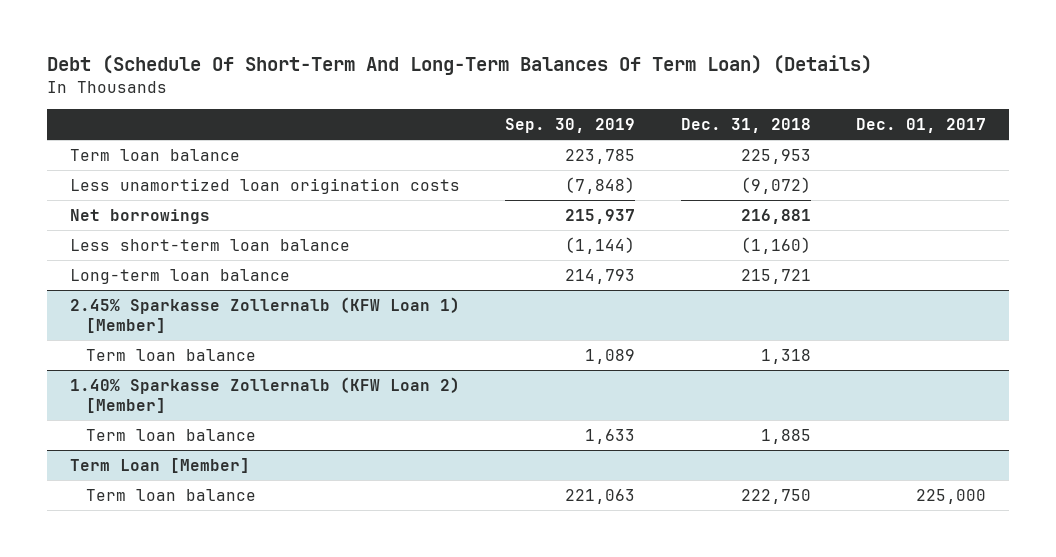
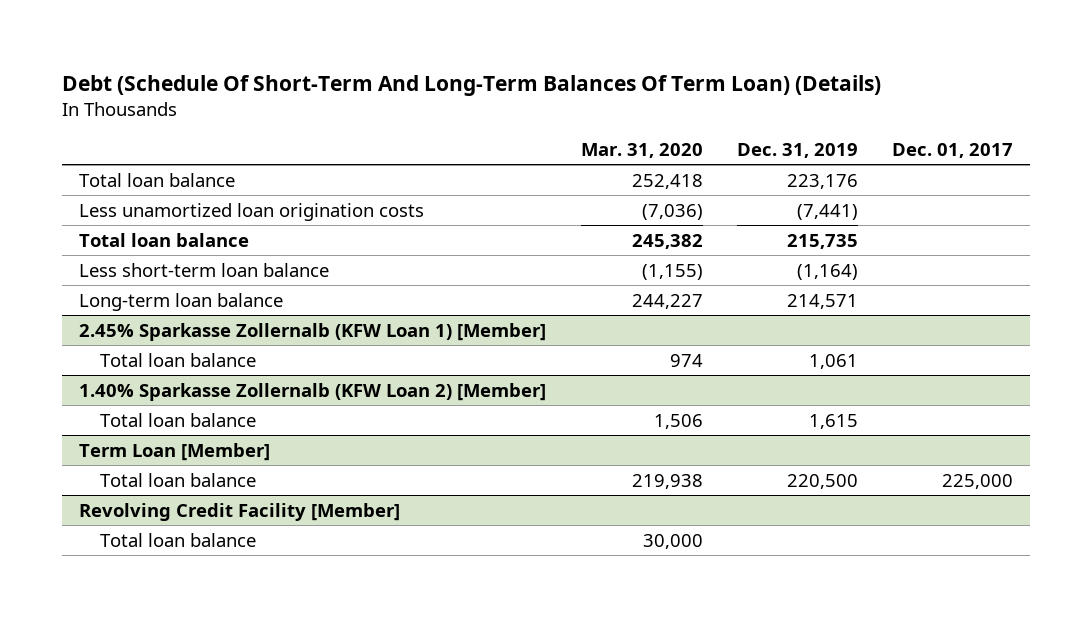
[505,117,636,133] Sep. 30, 2019 -> none
[680,117,811,133] Dec. 31, 2018 -> none
none -> [580,142,703,158] Mar. 31, 2020
none -> [736,142,858,158] Dec. 31, 2019
[69,148,240,161] Term loan balance -> [79,172,236,187] Total loan balance
[69,208,210,224] Net borrowings -> [79,232,250,247] Total loan balance
[86,348,257,361] Term loan balance -> [99,352,256,367] Total loan balance
[86,428,257,441] Term loan balance -> [99,412,256,427] Total loan balance
[86,488,257,501] Term loan balance -> [99,472,256,487] Total loan balance
none -> [79,502,401,521] Revolving Credit Facility [Member]
none -> [99,532,256,547] Total loan balance

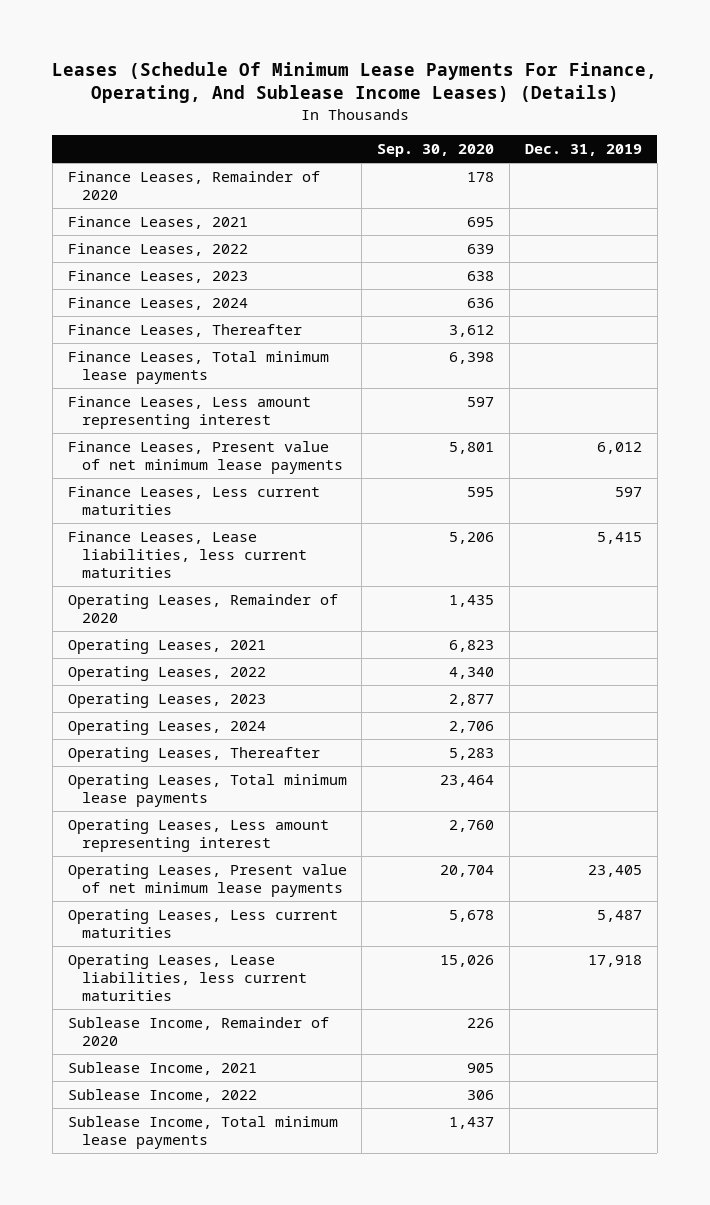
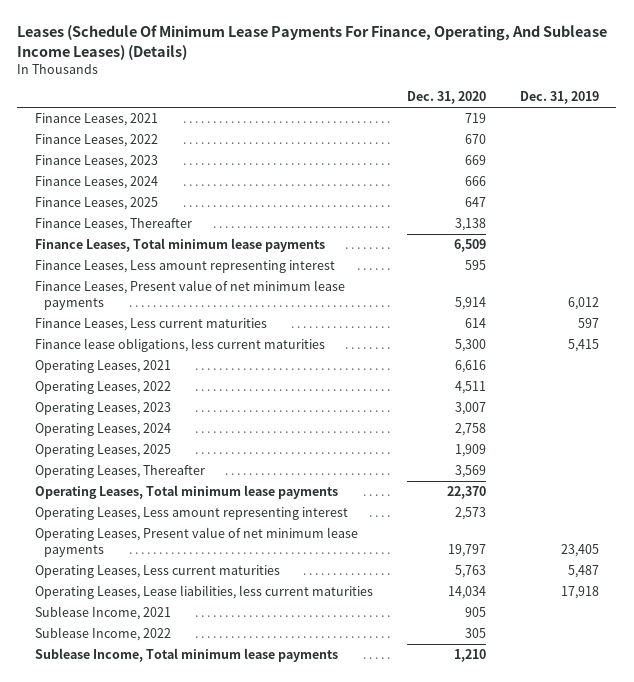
[377,144,495,158] Sep. 30, 2020 -> none
none -> [406,91,486,105] Dec. 31, 2020
[67,171,320,200] Finance Leases, Remainder of 2020 -> none
none -> [34,196,158,210] Finance Leases, 2025
[67,594,338,623] Operating Leases, Remainder of 2020 -> none
[67,531,308,578] Finance Leases, Lease liabilities, less current maturities -> [34,337,325,352] Finance lease obligations, less current maturities
none -> [34,443,171,457] Operating Leases, 2025
[67,1017,329,1046] Sublease Income, Remainder of 2020 -> none

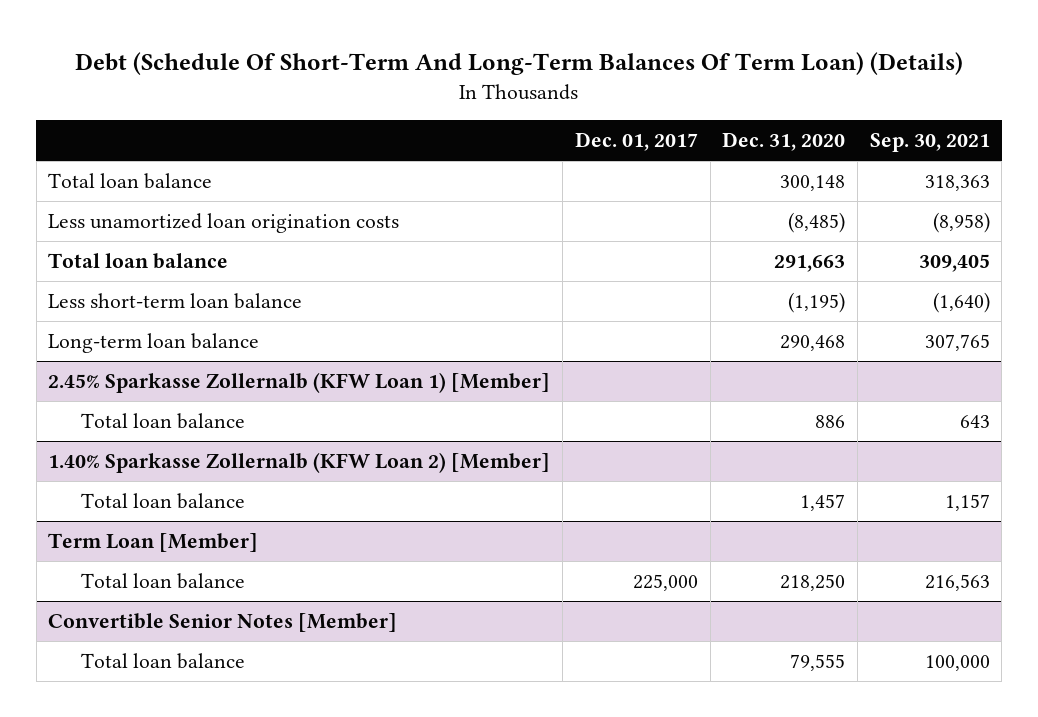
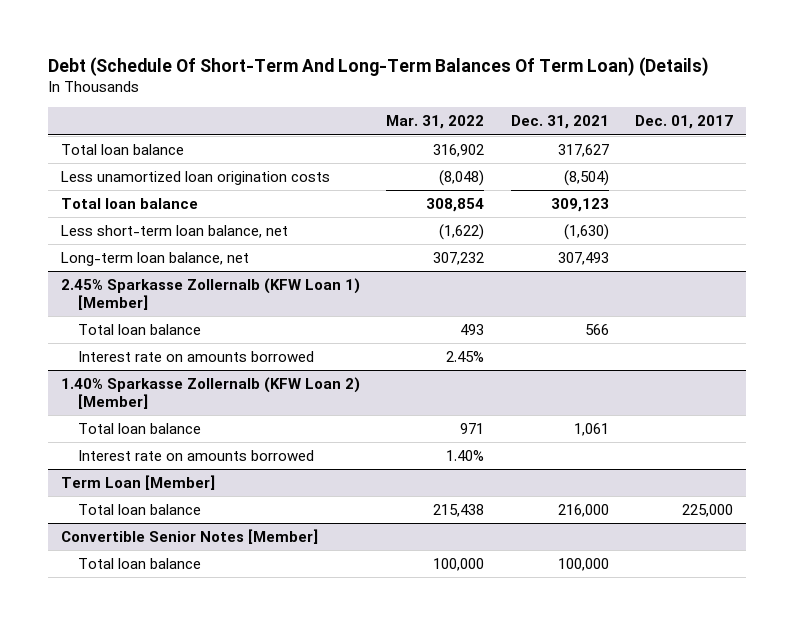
[722,132,846,152] Dec. 31, 2020 -> none
[869,133,990,153] Sep. 30, 2021 -> none
none -> [386,115,485,130] Mar. 31, 2022
none -> [510,115,609,130] Dec. 31, 2021
[48,293,303,310] Less short-term loan balance -> [61,225,289,239] Less short-term loan balance, net
[48,333,260,354] Long-term loan balance -> [61,252,250,267] Long-term loan balance, net
none -> [77,351,314,363] Interest rate on amounts borrowed
none -> [77,450,314,462] Interest rate on amounts borrowed

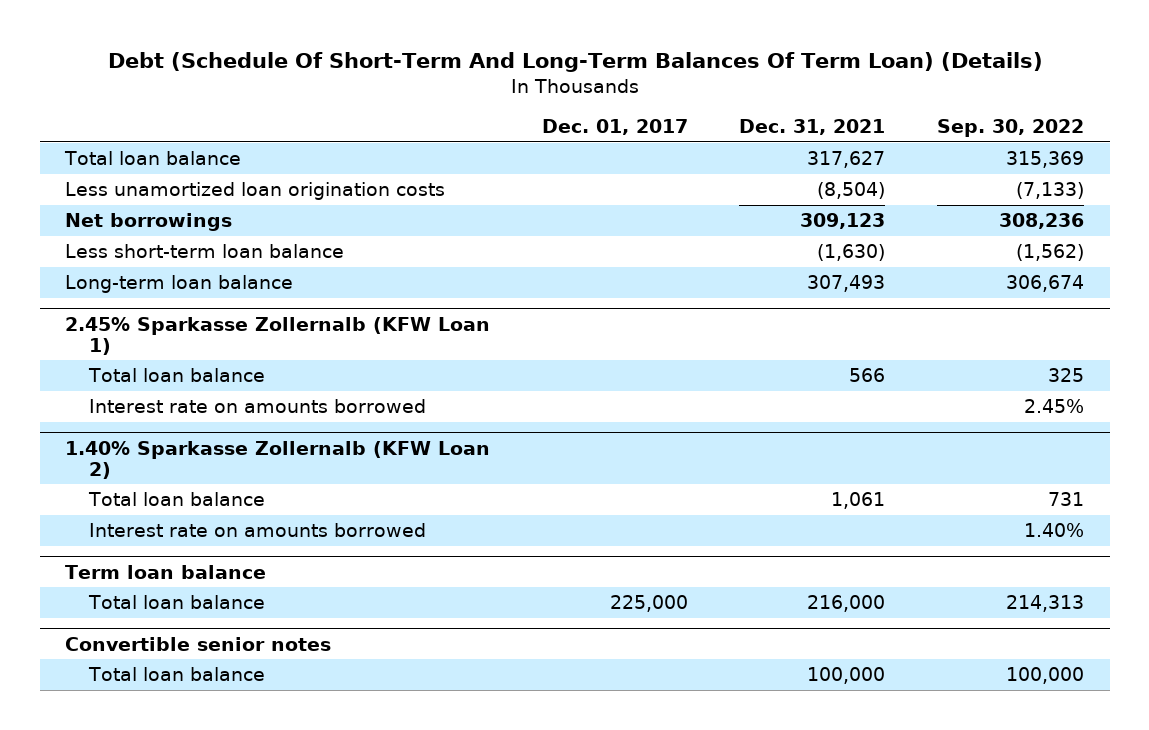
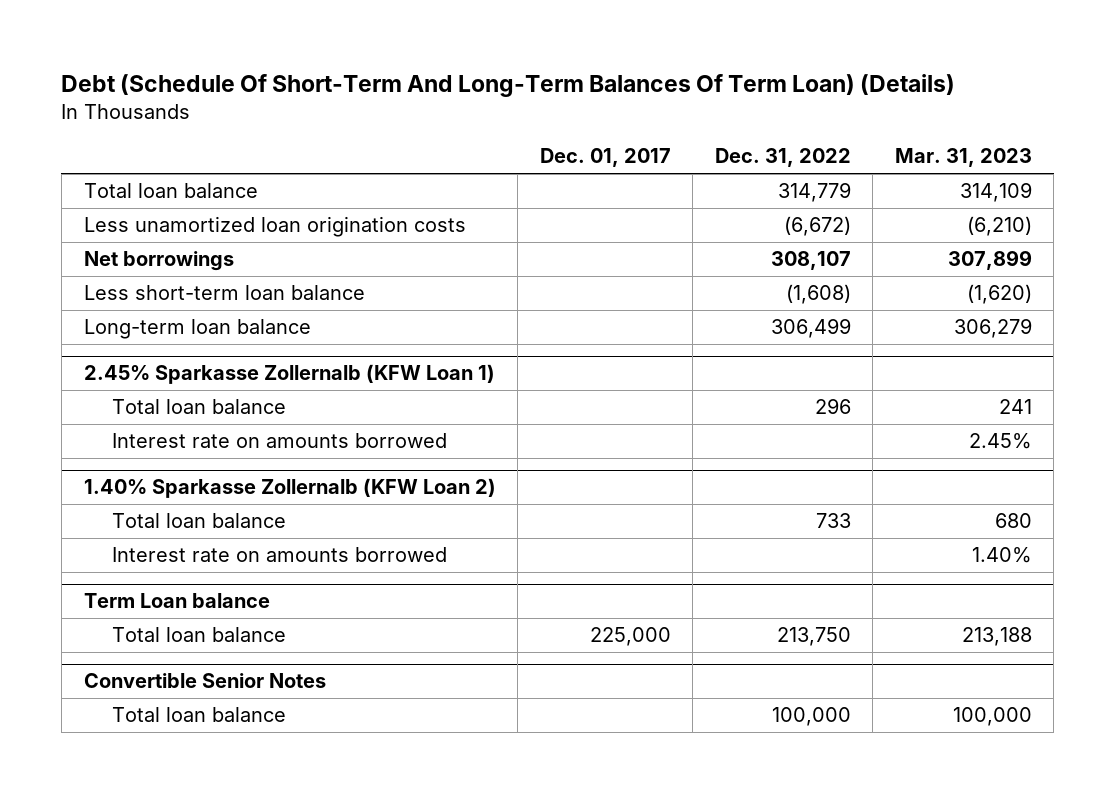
[739,119,886,136] Dec. 31, 2021 -> none
[937,119,1085,138] Sep. 30, 2022 -> none
none -> [714,148,851,168] Dec. 31, 2022
none -> [894,148,1032,168] Mar. 31, 2023
[65,564,267,579] Term loan balance -> [83,593,270,609] Term Loan balance
[65,636,332,651] Convertible senior notes -> [83,673,326,689] Convertible Senior Notes

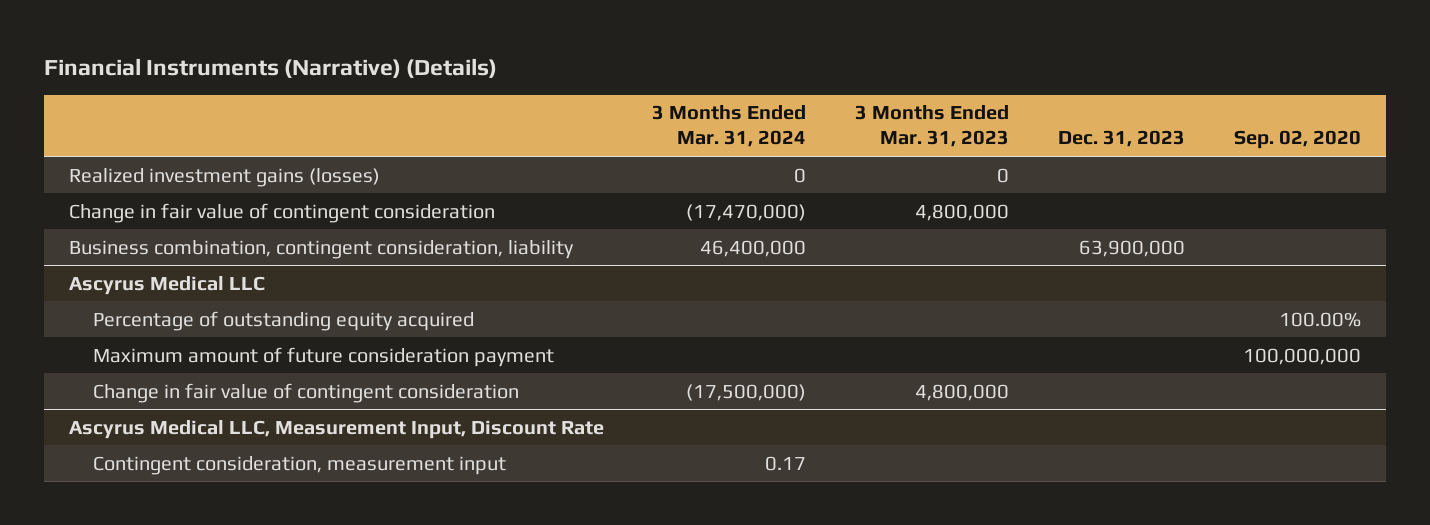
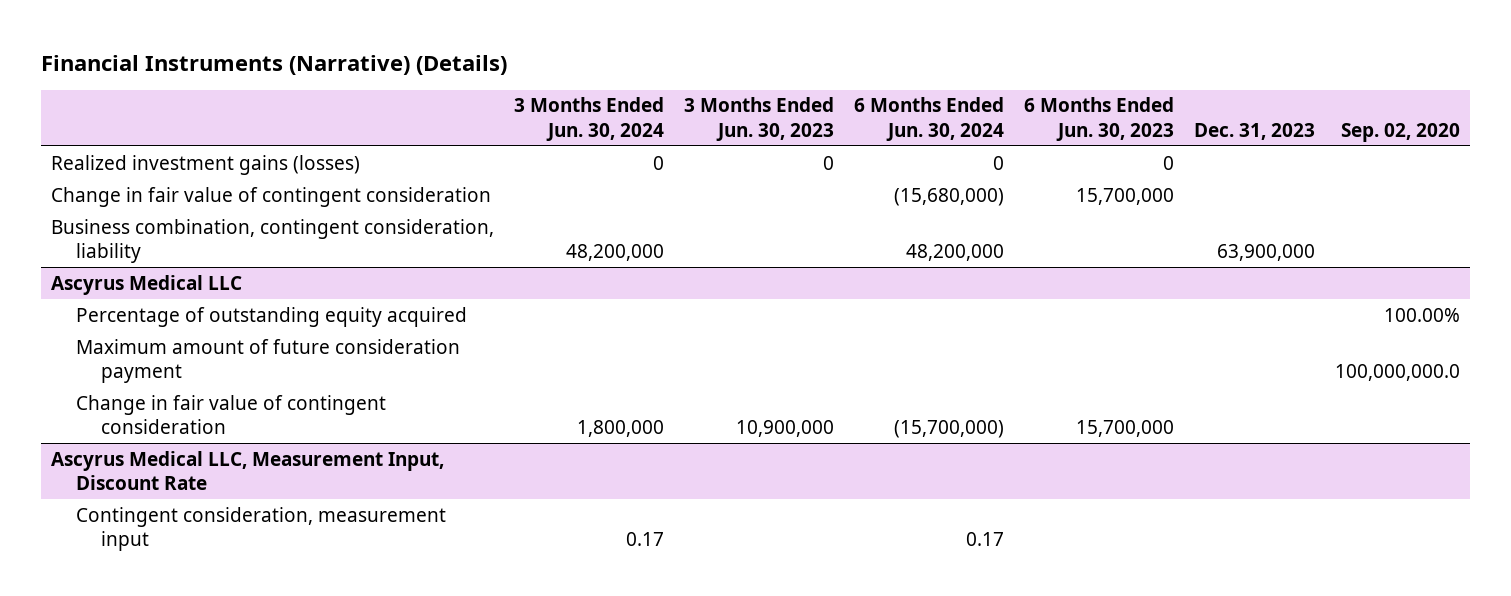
[652,105,807,148] 3 Months Ended Mar. 31, 2024 -> none
[855,105,1010,148] 3 Months Ended Mar. 31, 2023 -> none
none -> [514,97,665,141] 3 Months Ended Jun. 30, 2024
none -> [684,97,835,141] 3 Months Ended Jun. 30, 2023
none -> [854,97,1005,141] 6 Months Ended Jun. 30, 2024
none -> [1024,97,1175,141] 6 Months Ended Jun. 30, 2023
[1243,347,1362,365] 100,000,000 -> [1335,363,1461,381] 100,000,000.0

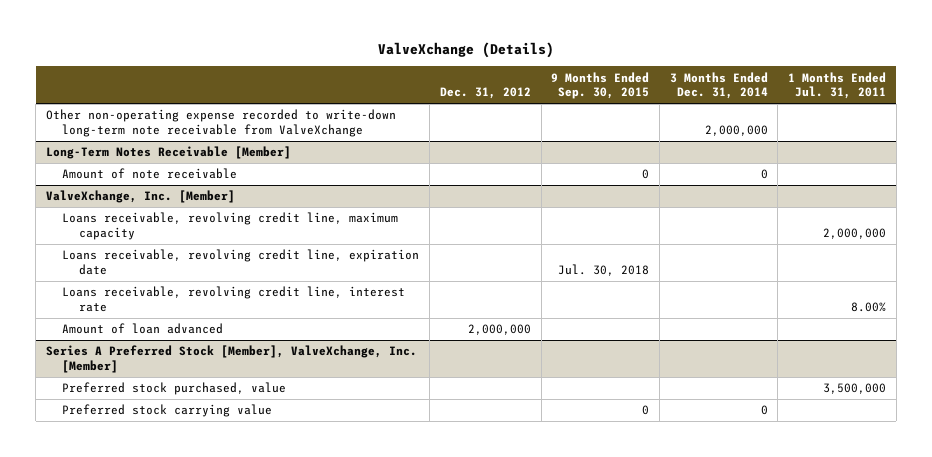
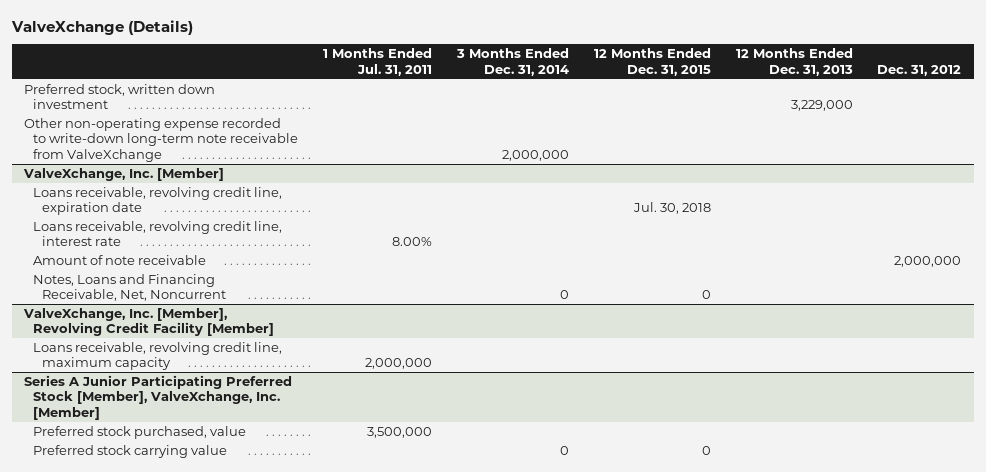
[551,71,650,100] 9 Months Ended Sep. 30, 2015 -> none
none -> [593,48,711,76] 12 Months Ended Dec. 31, 2015
none -> [735,48,853,76] 12 Months Ended Dec. 31, 2013
none -> [24,83,216,110] Preferred stock, written down investment
[45,146,291,160] Long-Term Notes Receivable [Member] -> none
[62,168,238,180] Amount of note receivable -> none
[62,212,399,241] Loans receivable, revolving credit line, maximum capacity -> none
[62,323,224,335] Amount of loan advanced -> none
none -> [33,254,207,265] Amount of note receivable
none -> [33,273,227,302] Notes, Loans and Financing Receivable, Net, Noncurrent
none -> [23,307,275,337] ValveXchange, Inc. [Member], Revolving Credit Facility [Member]
none -> [33,341,283,371] Loans receivable, revolving credit line, maximum capacity
[45,345,417,374] Series A Preferred Stock [Member], ValveXchange, Inc. [Member] -> [24,374,293,420] Series A Junior Participating Preferred Stock [Member], ValveXchange, Inc. [Member]

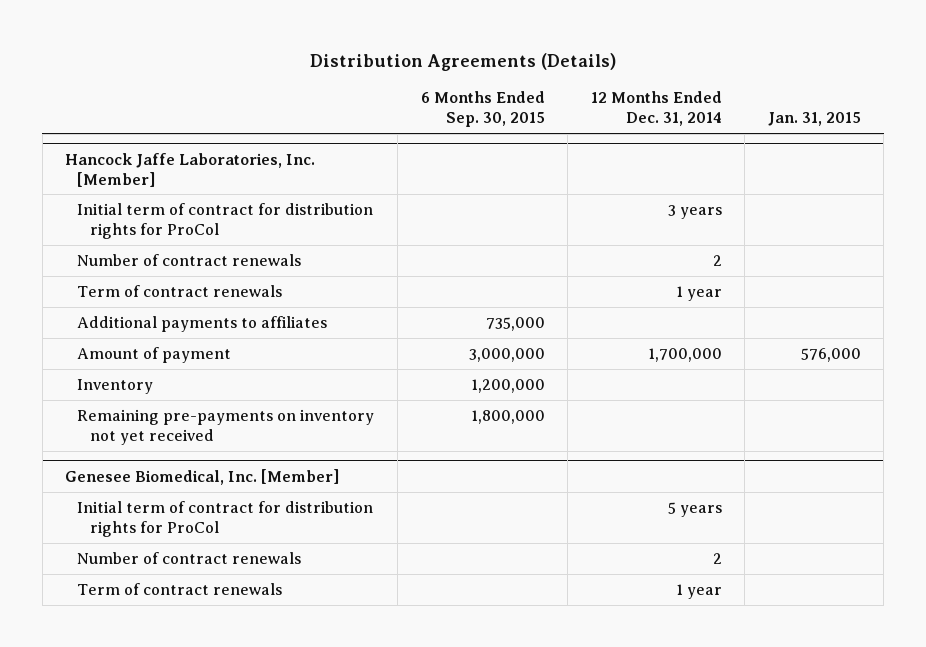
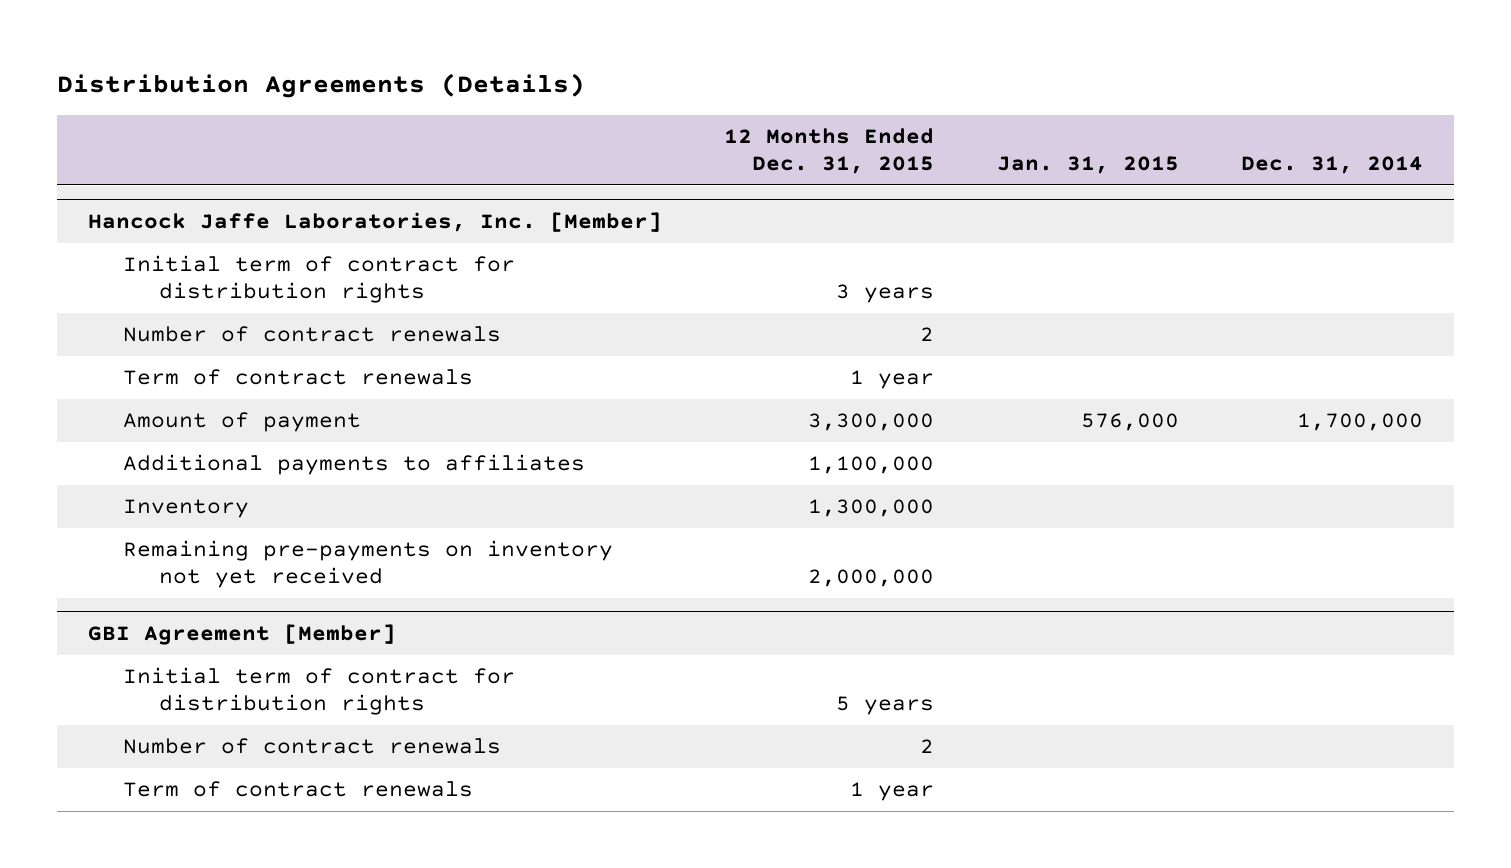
[420,91,545,128] 6 Months Ended Sep. 30, 2015 -> none
[590,91,722,127] 12 Months Ended Dec. 31, 2014 -> none
none -> [724,128,935,174] 12 Months Ended Dec. 31, 2015
none -> [1241,155,1424,174] Dec. 31, 2014
[77,202,374,239] Initial term of contract for distribution rights for ProCol -> [123,255,516,303] Initial term of contract for distribution rights
[77,315,328,332] Additional payments to affiliates -> [123,454,586,476] Additional payments to affiliates
[65,468,340,485] Genesee Biomedical, Inc. [Member] -> none
[77,500,374,537] Initial term of contract for distribution rights for ProCol -> none
[77,551,302,564] Number of contract renewals -> none
[77,582,283,595] Term of contract renewals -> none
none -> [87,623,396,645] GBI Agreement [Member]
none -> [123,667,516,715] Initial term of contract for distribution rights
none -> [123,738,502,755] Number of contract renewals
none -> [123,781,474,798] Term of contract renewals

